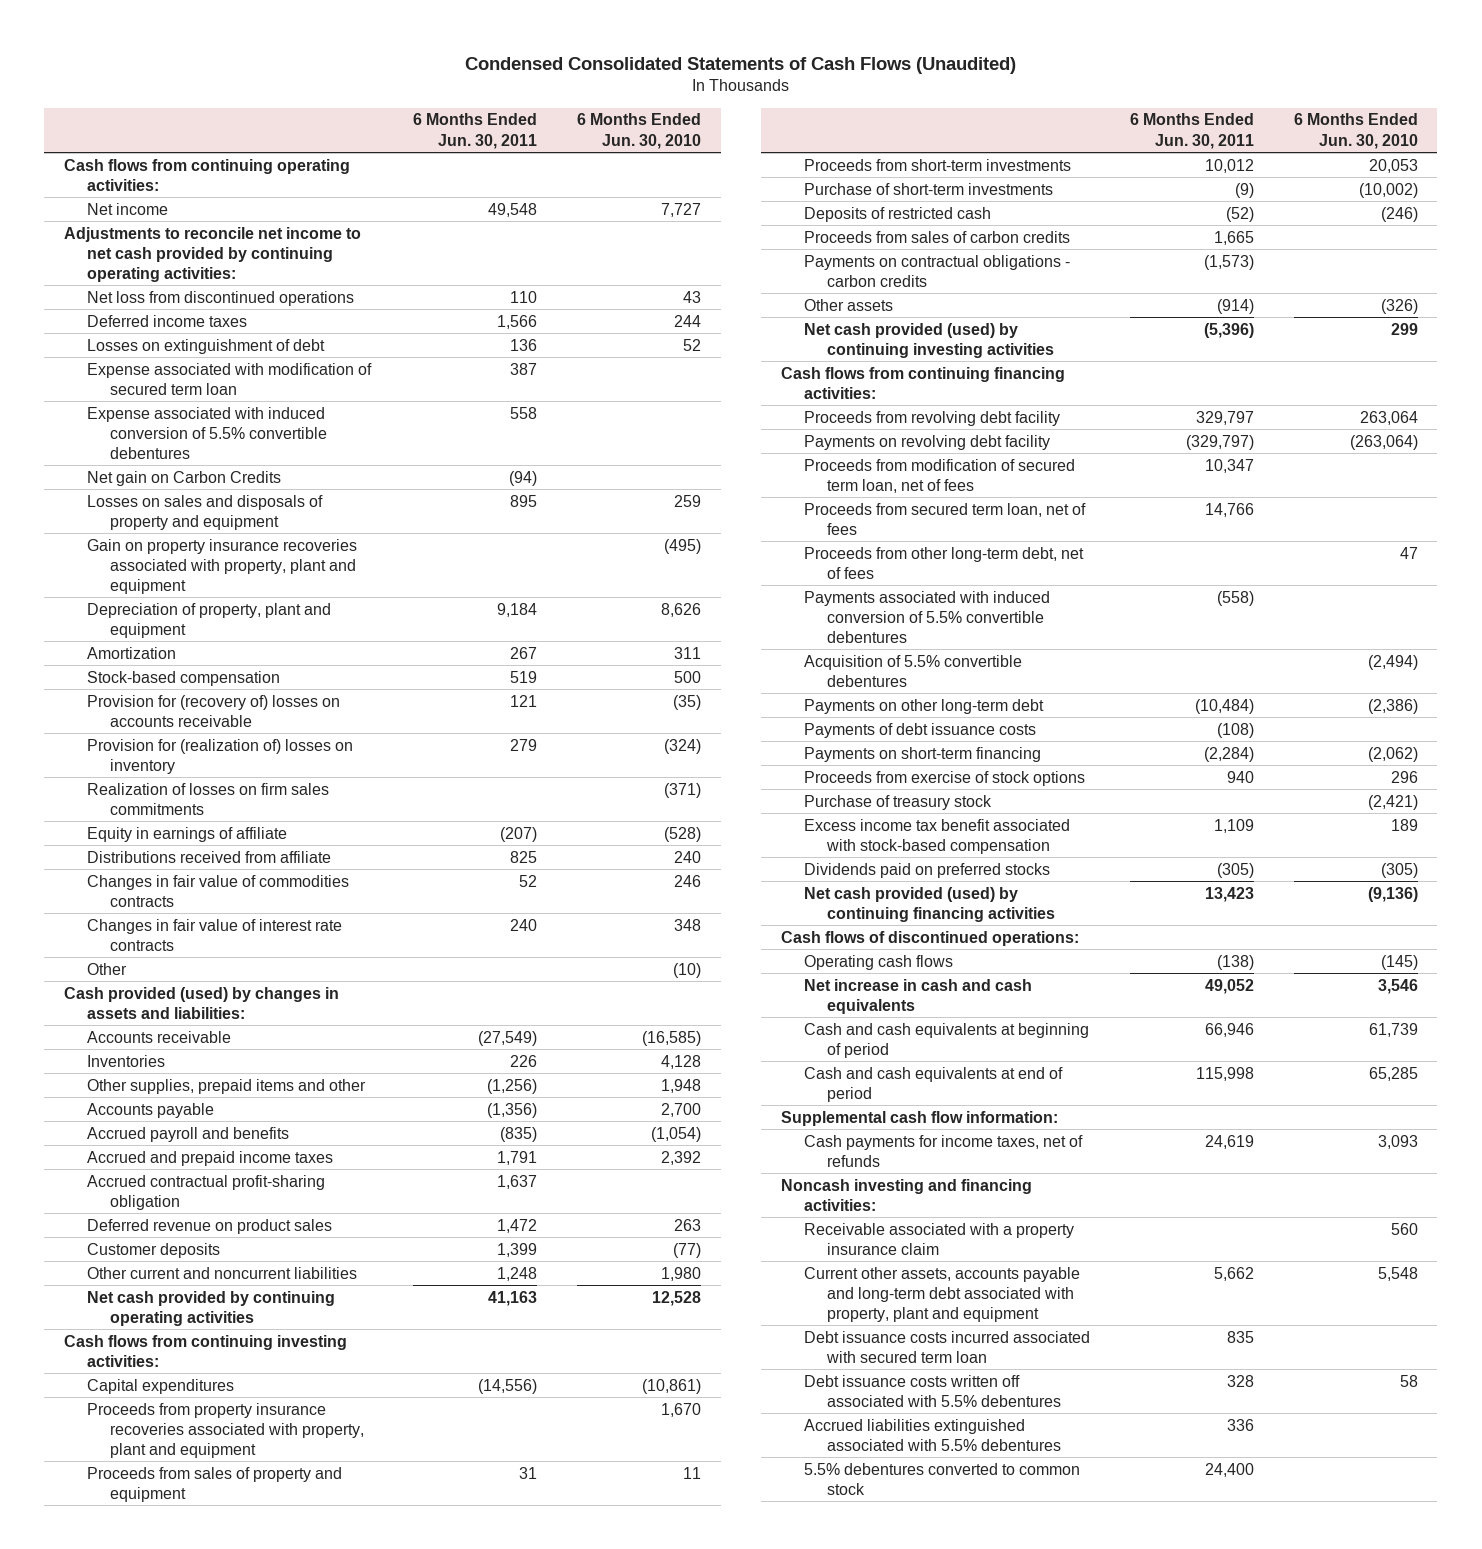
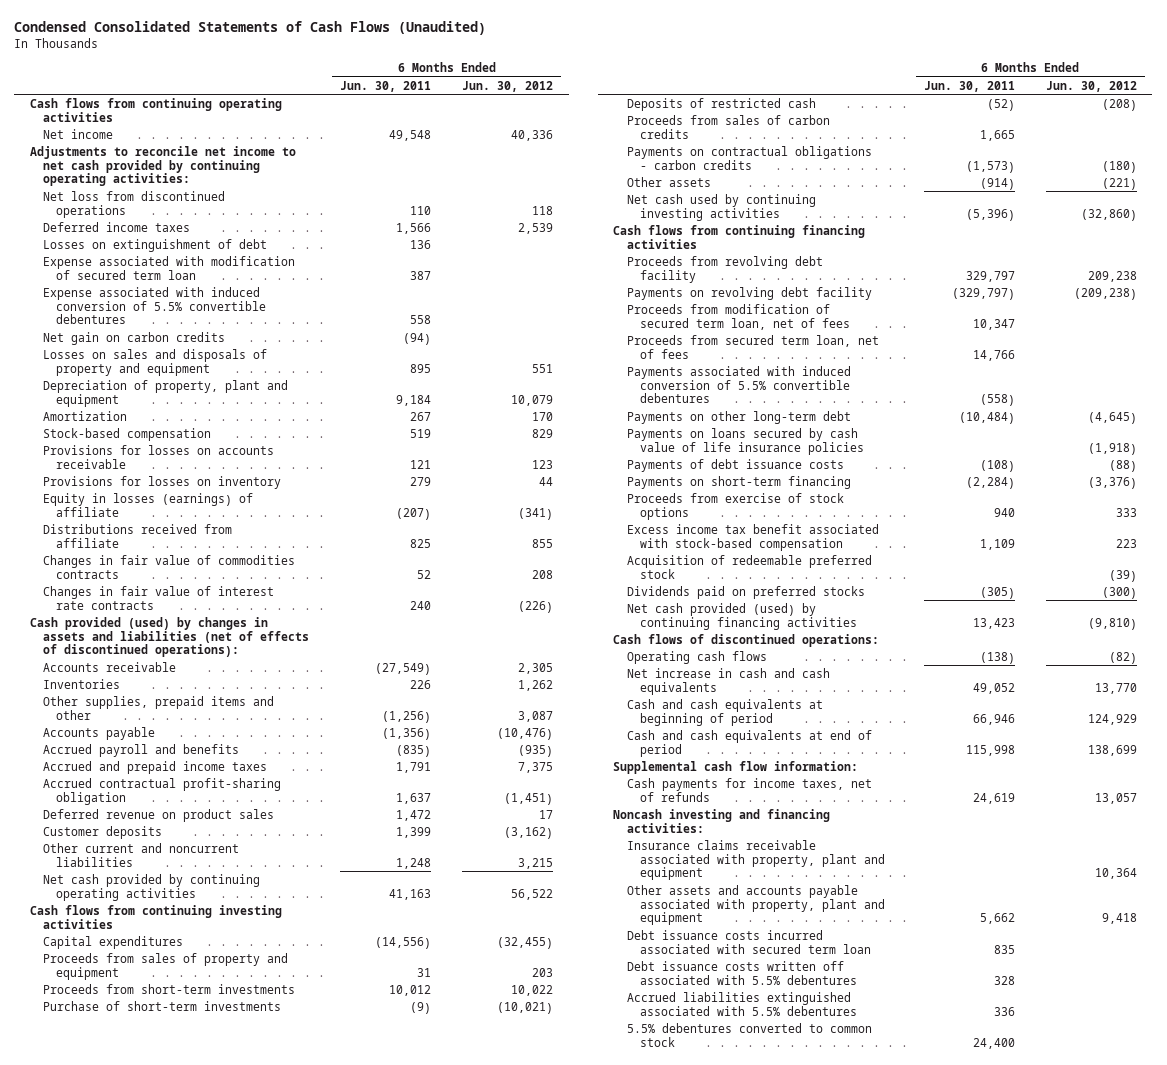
[576,113,701,149] 6 Months Ended Jun. 30, 2010 -> none
none -> [462,80,554,92] Jun. 30, 2012
[64,158,351,191] Cash flows from continuing operating activities: -> [29,97,282,122] Cash flows from continuing operating activities
[87,470,282,486] Net gain on Carbon Credits -> [43,331,226,345] Net gain on carbon credits
[87,538,358,594] Gain on property insurance recoveries associated with property, plant and equipment -> none
[87,782,330,815] Realization of losses on firm sales commitments -> none
[87,694,341,727] Provision for (recovery of) losses on accounts receivable -> [43,444,275,469] Provisions for losses on accounts receivable
[87,738,354,774] Provision for (realization of) losses on inventory -> [43,475,282,489] Provisions for losses on inventory
[87,826,288,842] Equity in earnings of affiliate -> [43,492,254,517] Equity in losses (earnings) of affiliate
[87,962,128,975] Other -> none
[64,986,340,1019] Cash provided (used) by changes in assets and liabilities: -> [29,616,310,658] Cash provided (used) by changes in assets and liabilities (net of effects of discontinued operations):
[64,1334,348,1367] Cash flows from continuing investing activities: -> [29,904,282,929] Cash flows from continuing investing activities
[87,1402,365,1458] Proceeds from property insurance recoveries associated with property, plant and equipment -> none
[804,322,1055,358] Net cash provided (used) by continuing investing activities -> [626,193,816,221] Net cash used by continuing investing activities
[781,366,1066,399] Cash flows from continuing financing activities: -> [613,224,866,249] Cash flows from continuing financing activities
[804,546,1085,579] Proceeds from other long-term debt, net of fees -> none
[804,654,1023,687] Acquisition of 5.5% convertible debentures -> none
none -> [626,427,865,455] Payments on loans secured by cash value of life insurance policies
[804,794,993,810] Purchase of treasury stock -> none
none -> [626,554,872,579] Acquisition of redeemable preferred stock
[804,1222,1075,1255] Receivable associated with a property insurance claim -> [626,839,886,881] Insurance claims receivable associated with property, plant and equipment
[804,1266,1081,1322] Current other assets, accounts payable and long-term debt associated with property, plant and equipment -> [626,884,886,926] Other assets and accounts payable associated with property, plant and equipment

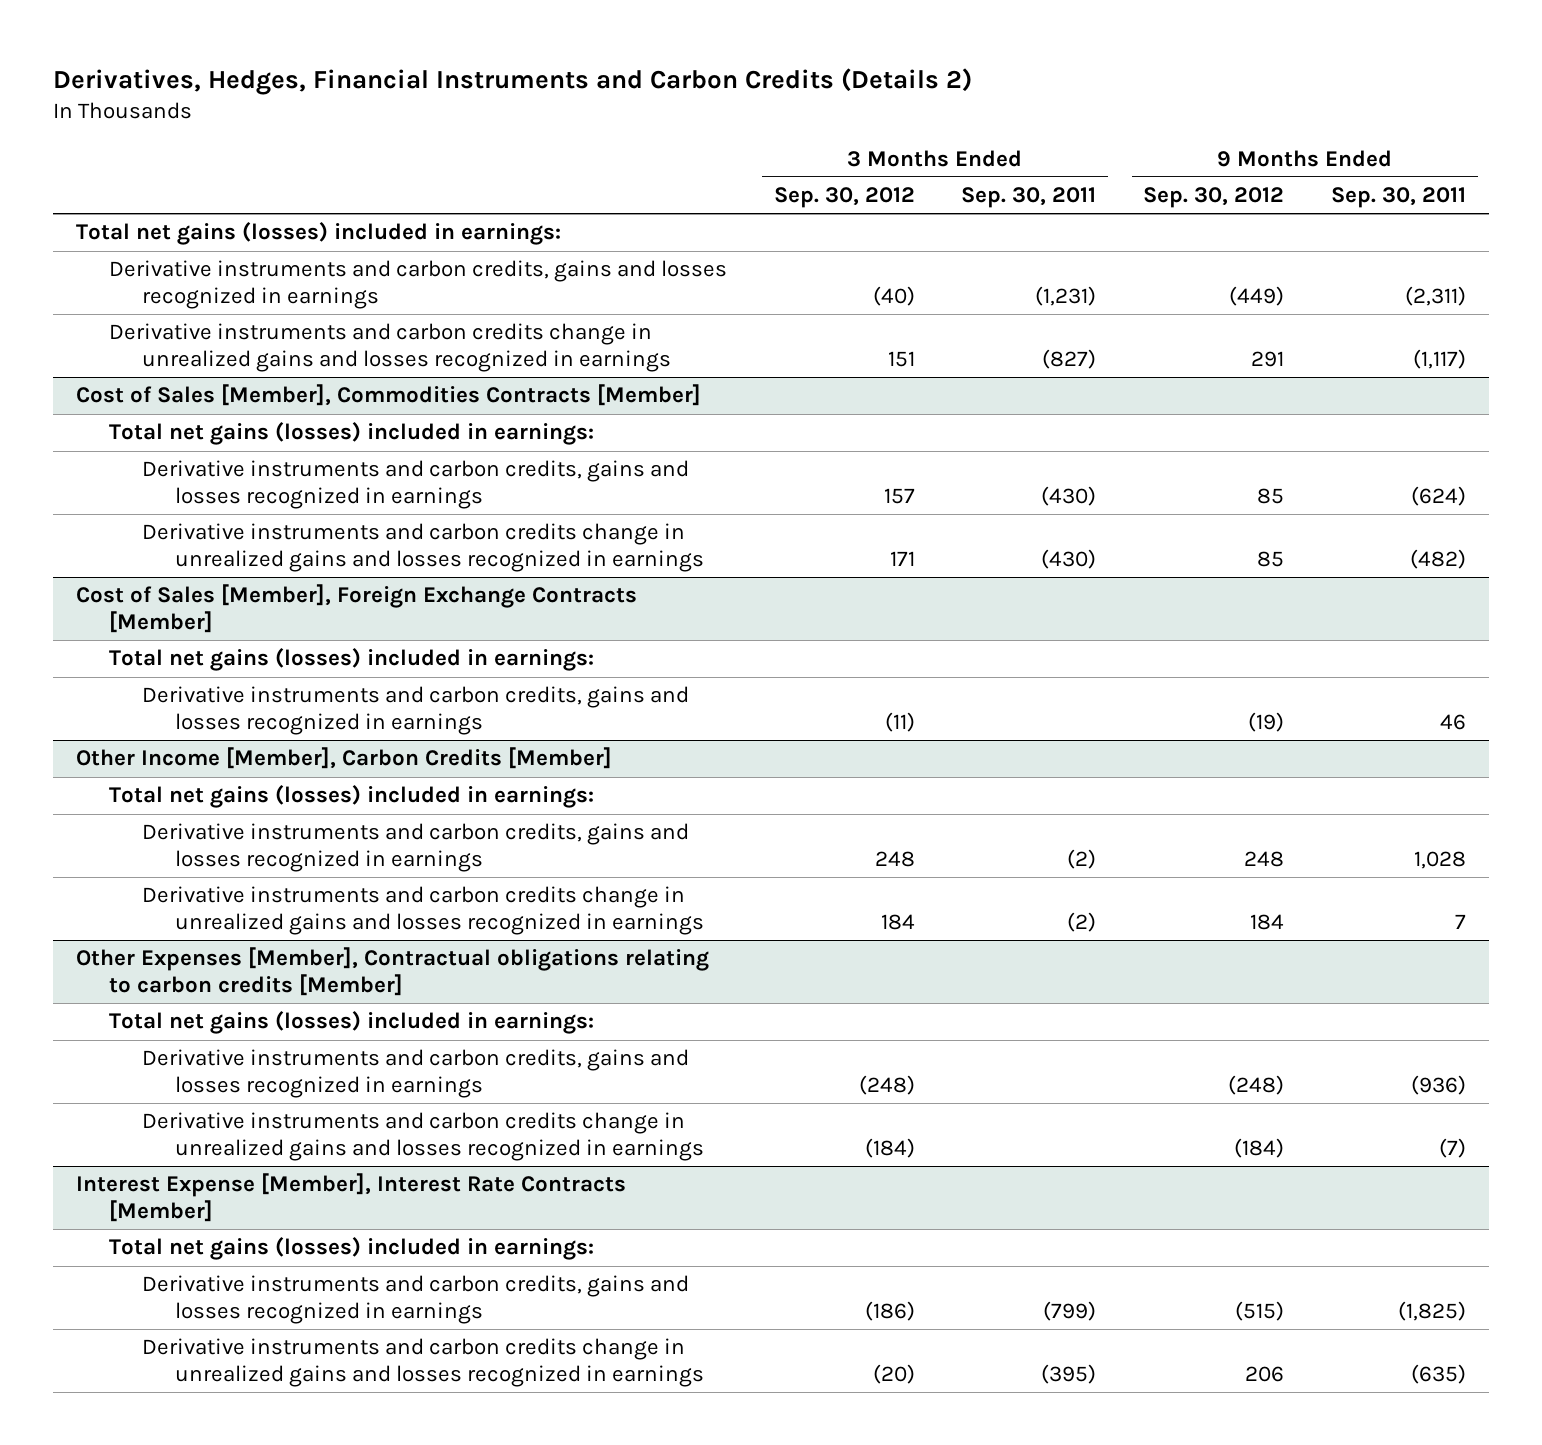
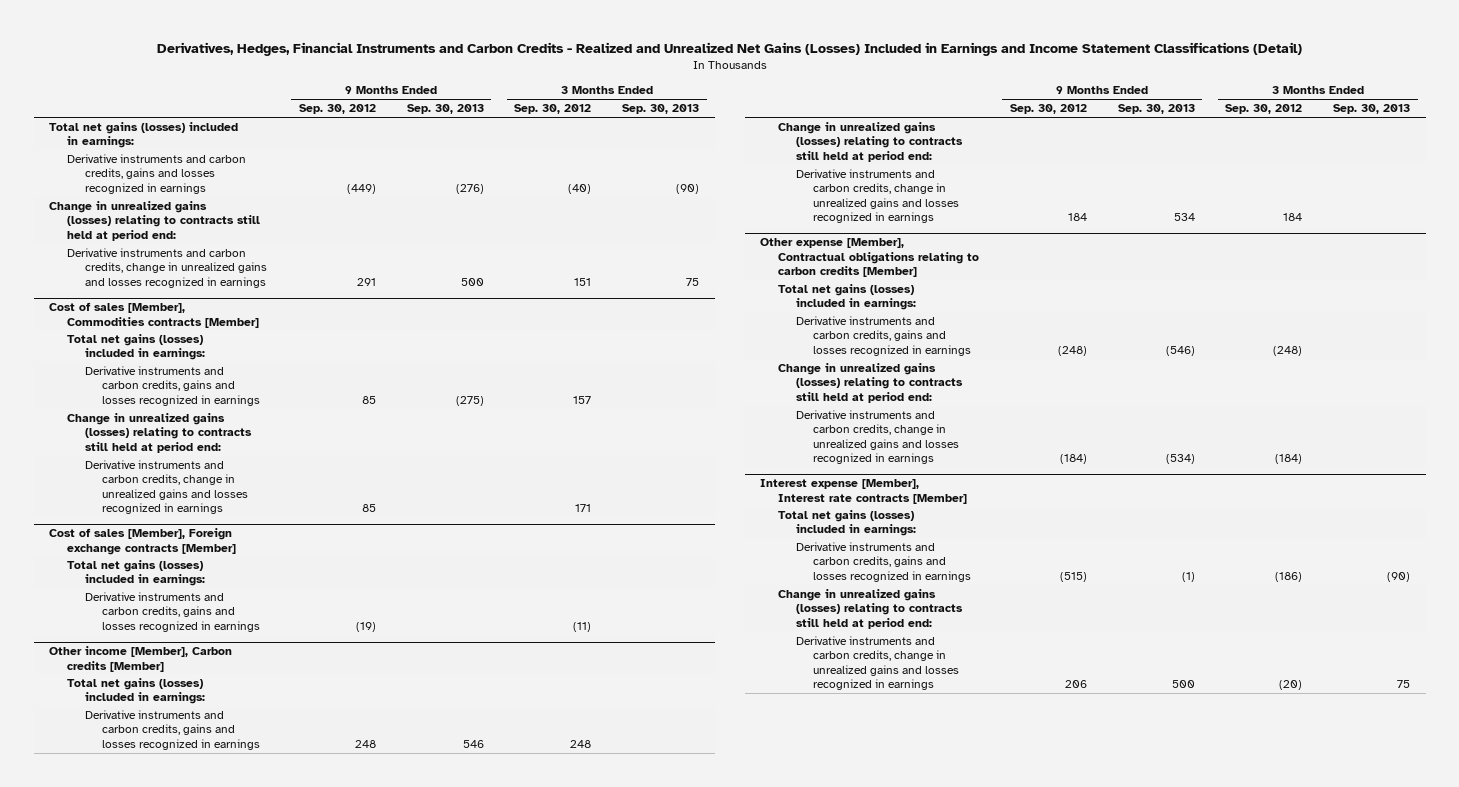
[52,67,972,95] Derivatives, Hedges, Financial Instruments and Carbon Credits (Details 2) -> [156,41,1302,56] Derivatives, Hedges, Financial Instruments and Carbon Credits - Realized and Unrealized Net Gains (Losses) Included in Earnings and Income Statement Classifications (Detail)
[961,187,1097,209] Sep. 30, 2011 -> none
[1330,187,1466,209] Sep. 30, 2011 -> none
none -> [406,104,484,115] Sep. 30, 2013
none -> [622,104,700,115] Sep. 30, 2013
none -> [49,201,260,241] Change in unrealized gains (losses) relating to contracts still held at period end:
[109,323,672,373] Derivative instruments and carbon credits change in unrealized gains and losses recognized in earnings -> [66,248,267,288] Derivative instruments and carbon credits, change in unrealized gains and losses recognized in earnings
[76,384,702,407] Cost of Sales [Member], Commodities Contracts [Member] -> [49,302,259,328] Cost of sales [Member], Commodities contracts [Member]
none -> [66,413,252,453] Change in unrealized gains (losses) relating to contracts still held at period end:
[142,523,705,573] Derivative instruments and carbon credits change in unrealized gains and losses recognized in earnings -> [84,460,249,514] Derivative instruments and carbon credits, change in unrealized gains and losses recognized in earnings
[76,584,638,634] Cost of Sales [Member], Foreign Exchange Contracts [Member] -> [49,528,236,555] Cost of sales [Member], Foreign exchange contracts [Member]
[76,747,613,770] Other Income [Member], Carbon Credits [Member] -> [49,646,233,672] Other income [Member], Carbon credits [Member]
none -> [777,122,963,162] Change in unrealized gains (losses) relating to contracts still held at period end:
[142,886,705,936] Derivative instruments and carbon credits change in unrealized gains and losses recognized in earnings -> [795,169,960,223] Derivative instruments and carbon credits, change in unrealized gains and losses recognized in earnings
[76,947,710,997] Other Expenses [Member], Contractual obligations relating to carbon credits [Member] -> [760,238,979,277] Other expense [Member], Contractual obligations relating to carbon credits [Member]
none -> [777,363,963,403] Change in unrealized gains (losses) relating to contracts still held at period end:
[142,1112,705,1162] Derivative instruments and carbon credits change in unrealized gains and losses recognized in earnings -> [795,410,960,464] Derivative instruments and carbon credits, change in unrealized gains and losses recognized in earnings
[76,1173,627,1223] Interest Expense [Member], Interest Rate Contracts [Member] -> [760,479,967,504] Interest expense [Member], Interest rate contracts [Member]
none -> [777,589,963,629] Change in unrealized gains (losses) relating to contracts still held at period end:
[142,1338,705,1388] Derivative instruments and carbon credits change in unrealized gains and losses recognized in earnings -> [795,636,960,690] Derivative instruments and carbon credits, change in unrealized gains and losses recognized in earnings

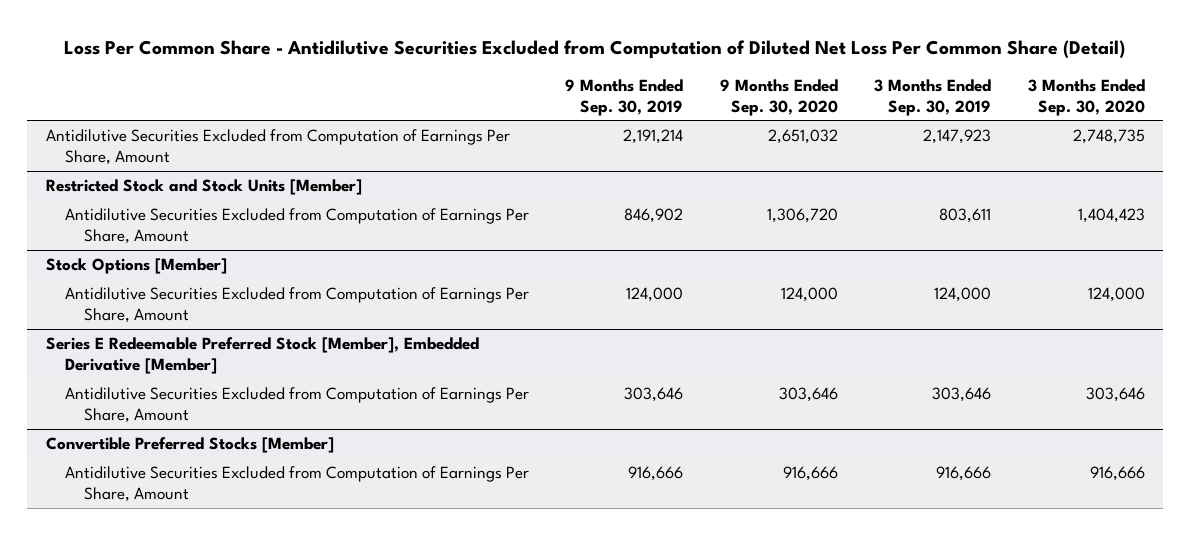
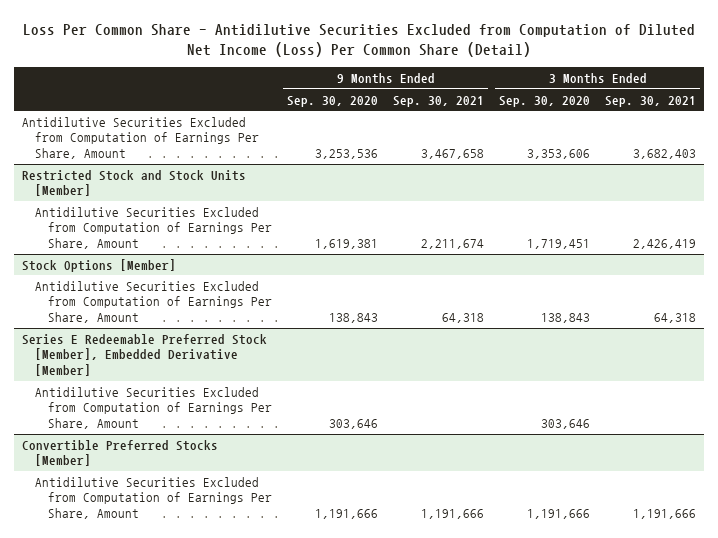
[64,39,1126,59] Loss Per Common Share - Antidilutive Securities Excluded from Computation of Diluted Net Loss Per Common Share (Detail) -> [23,24,696,58] Loss Per Common Share - Antidilutive Securities Excluded from Computation of Diluted Net Income (Loss) Per Common Share (Detail)
[565,78,684,116] 9 Months Ended Sep. 30, 2019 -> none
[874,78,992,116] 3 Months Ended Sep. 30, 2019 -> none
none -> [393,95,485,107] Sep. 30, 2021
none -> [605,95,697,107] Sep. 30, 2021
[767,129,838,145] 2,651,032 -> [315,148,379,159] 3,253,536
[1072,129,1145,145] 2,748,735 -> [527,148,591,159] 3,353,606
[766,208,838,224] 1,306,720 -> [315,238,379,249] 1,619,381
[1077,208,1145,224] 1,404,423 -> [527,238,591,249] 1,719,451
[780,287,838,303] 124,000 -> [329,312,379,323] 138,843
[1087,287,1145,303] 124,000 -> [541,312,591,323] 138,843
[782,466,838,482] 916,666 -> [315,508,379,519] 1,191,666
[1089,466,1145,482] 916,666 -> [527,508,591,519] 1,191,666

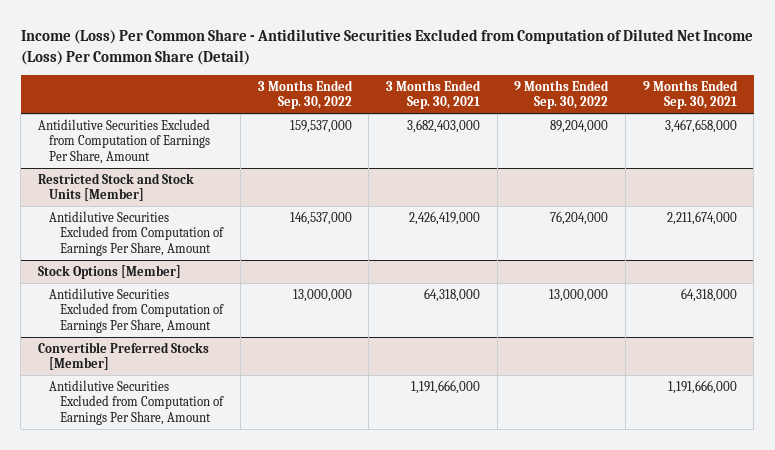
[23,24,696,58] Loss Per Common Share - Antidilutive Securities Excluded from Computation of Diluted Net Income (Loss) Per Common Share (Detail) -> [20,29,753,65] Income (Loss) Per Common Share - Antidilutive Securities Excluded from Computation of Diluted Net Income (Loss) Per Common Share (Detail)
[287,95,379,107] Sep. 30, 2020 -> none
[499,95,591,107] Sep. 30, 2020 -> none
none -> [257,79,353,110] 3 Months Ended Sep. 30, 2022
none -> [514,79,610,110] 9 Months Ended Sep. 30, 2022
[421,148,485,159] 3,467,658 -> [664,118,737,133] 3,467,658,000
[633,148,697,159] 3,682,403 -> [407,118,481,133] 3,682,403,000
[421,238,485,249] 2,211,674 -> [666,210,737,225] 2,211,674,000
[633,238,697,249] 2,426,419 -> [409,210,481,225] 2,426,419,000
[21,333,267,376] Series E Redeemable Preferred Stock [Member], Embedded Derivative [Member] -> none
[34,386,272,429] Antidilutive Securities Excluded from Computation of Earnings Per Share, Amount -> none
[442,312,485,323] 64,318 -> [680,287,737,302] 64,318,000
[654,312,697,323] 64,318 -> [424,287,481,302] 64,318,000
[421,508,485,519] 1,191,666 -> [667,379,737,394] 1,191,666,000
[633,508,697,519] 1,191,666 -> [411,379,481,394] 1,191,666,000

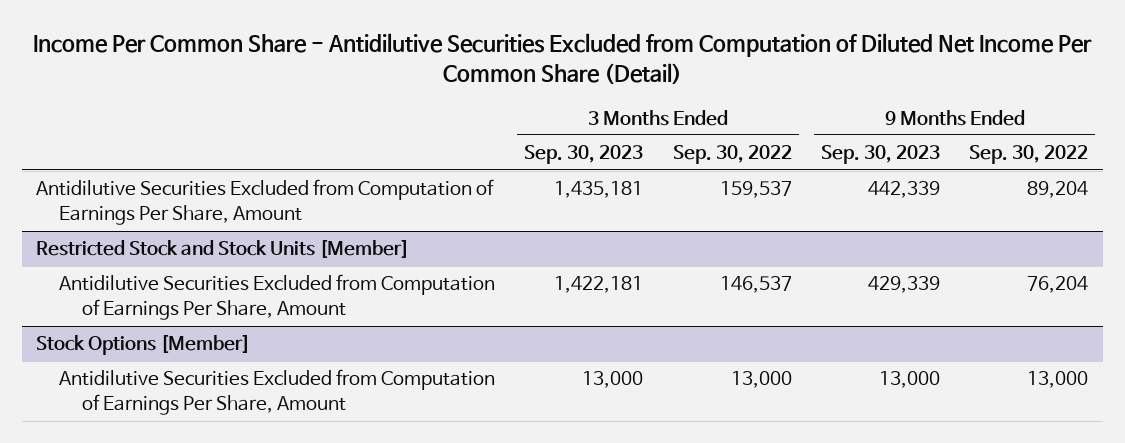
[20,29,753,65] Income (Loss) Per Common Share - Antidilutive Securities Excluded from Computation of Diluted Net Income (Loss) Per Common Share (Detail) -> [33,33,1093,85] Income Per Common Share - Antidilutive Securities Excluded from Computation of Diluted Net Income Per Common Share (Detail)
[386,79,482,110] 3 Months Ended Sep. 30, 2021 -> none
[642,79,738,110] 9 Months Ended Sep. 30, 2021 -> none
none -> [524,145,644,165] Sep. 30, 2023
none -> [820,145,940,165] Sep. 30, 2023
[289,119,352,133] 159,537,000 -> [719,181,792,199] 159,537
[550,119,609,133] 89,204,000 -> [1027,181,1089,199] 89,204
[289,210,352,225] 146,537,000 -> [719,276,792,294] 146,537
[550,210,609,225] 76,204,000 -> [1027,276,1089,294] 76,204
[37,341,209,371] Convertible Preferred Stocks [Member] -> none
[49,379,225,425] Antidilutive Securities Excluded from Computation of Earnings Per Share, Amount -> none
[292,288,352,302] 13,000,000 -> [730,371,792,389] 13,000
[549,288,609,302] 13,000,000 -> [1027,371,1089,389] 13,000

